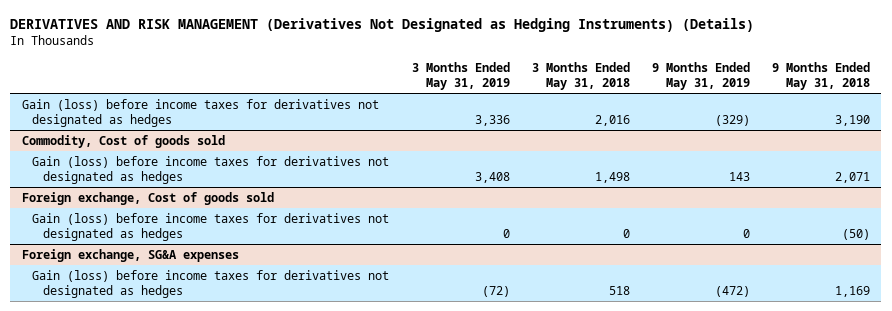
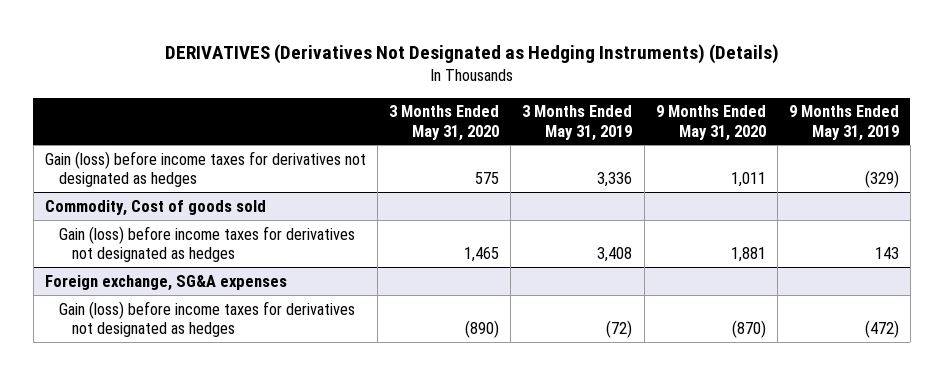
[10,17,755,32] DERIVATIVES AND RISK MANAGEMENT (Derivatives Not Designated as Hedging Instruments) (Details) -> [164,44,779,65] DERIVATIVES (Derivatives Not Designated as Hedging Instruments) (Details)
[531,61,630,90] 3 Months Ended May 31, 2018 -> none
[772,61,871,90] 9 Months Ended May 31, 2018 -> none
none -> [389,105,500,141] 3 Months Ended May 31, 2020
none -> [655,105,766,141] 9 Months Ended May 31, 2020
[21,191,274,205] Foreign exchange, Cost of goods sold -> none
[32,212,390,242] Gain (loss) before income taxes for derivatives not designated as hedges -> none

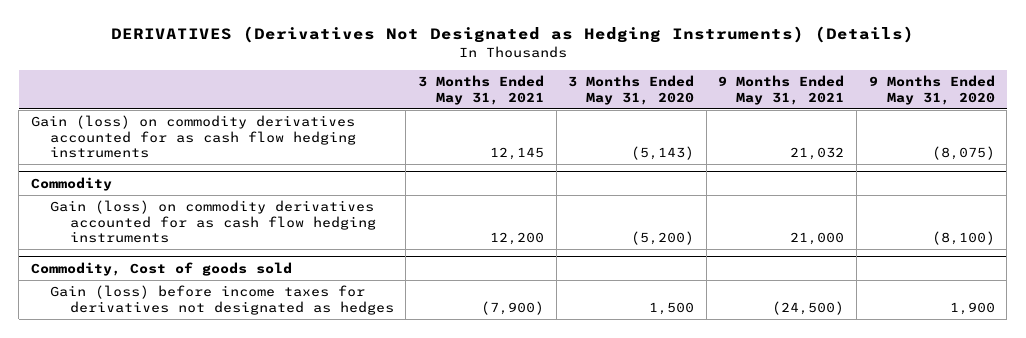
[522,105,633,141] 3 Months Ended May 31, 2019 -> none
[788,105,899,141] 9 Months Ended May 31, 2019 -> none
none -> [417,75,544,105] 3 Months Ended May 31, 2021
none -> [718,75,845,105] 9 Months Ended May 31, 2021
[45,150,367,187] Gain (loss) before income taxes for derivatives not designated as hedges -> none
none -> [30,115,357,159] Gain (loss) on commodity derivatives accounted for as cash flow hedging instruments
none -> [30,177,112,192] Commodity
none -> [50,200,376,244] Gain (loss) on commodity derivatives accounted for as cash flow hedging instruments
[45,274,288,291] Foreign exchange, SG&A expenses -> none
[58,300,355,337] Gain (loss) before income taxes for derivatives not designated as hedges -> none
[464,246,500,262] 1,465 -> [649,301,695,315] 1,500
[730,246,766,262] 1,881 -> [949,301,995,315] 1,900

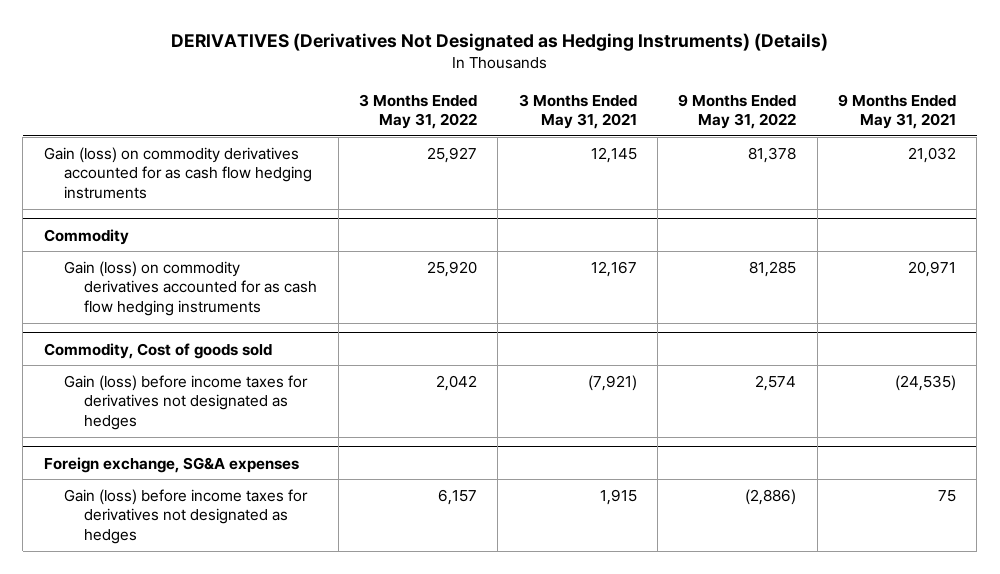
[568,75,695,105] 3 Months Ended May 31, 2020 -> none
[868,75,995,105] 9 Months Ended May 31, 2020 -> none
none -> [359,93,478,130] 3 Months Ended May 31, 2022
none -> [678,93,797,130] 9 Months Ended May 31, 2022
[489,232,544,246] 12,200 -> [590,260,637,277] 12,167
[790,232,845,246] 21,000 -> [908,260,957,277] 20,971
[480,300,544,315] (7,900) -> [587,374,637,391] (7,921)
[772,300,845,315] (24,500) -> [895,374,957,391] (24,535)
none -> [43,456,299,473] Foreign exchange, SG&A expenses
none -> [64,488,309,545] Gain (loss) before income taxes for derivatives not designated as hedges

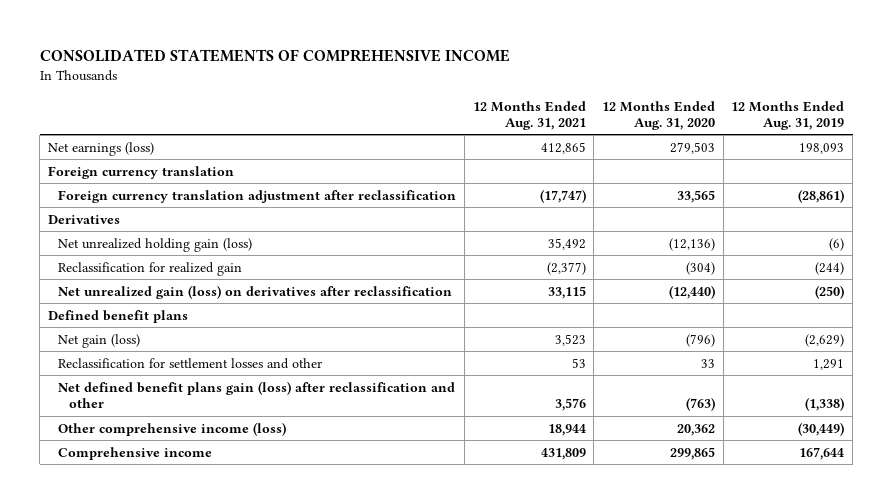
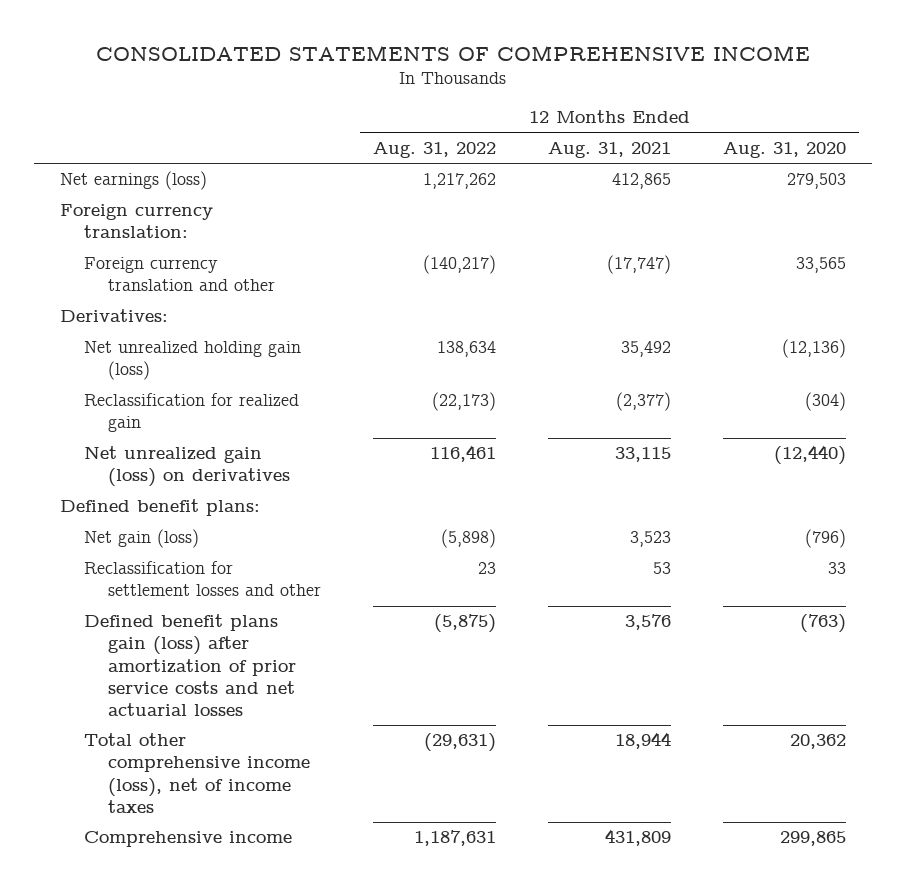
[731,100,845,130] 12 Months Ended Aug. 31, 2019 -> none
none -> [373,142,497,159] Aug. 31, 2022
[48,165,235,179] Foreign currency translation -> [59,204,213,239] Foreign currency translation:
[58,189,457,203] Foreign currency translation adjustment after reclassification -> [83,257,276,292] Foreign currency translation and other
[48,214,121,224] Derivatives -> [59,309,168,323] Derivatives:
[58,284,453,299] Net unrealized gain (loss) on derivatives after reclassification -> [83,446,291,488] Net unrealized gain (loss) on derivatives
[48,309,189,323] Defined benefit plans -> [59,499,260,517] Defined benefit plans:
[58,380,456,408] Net defined benefit plans gain (loss) after reclassification and other -> [83,614,297,716] Defined benefit plans gain (loss) after amortization of prior service costs and net actuarial losses
[58,421,287,436] Other comprehensive income (loss) -> [83,733,311,813] Total other comprehensive income (loss), net of income taxes

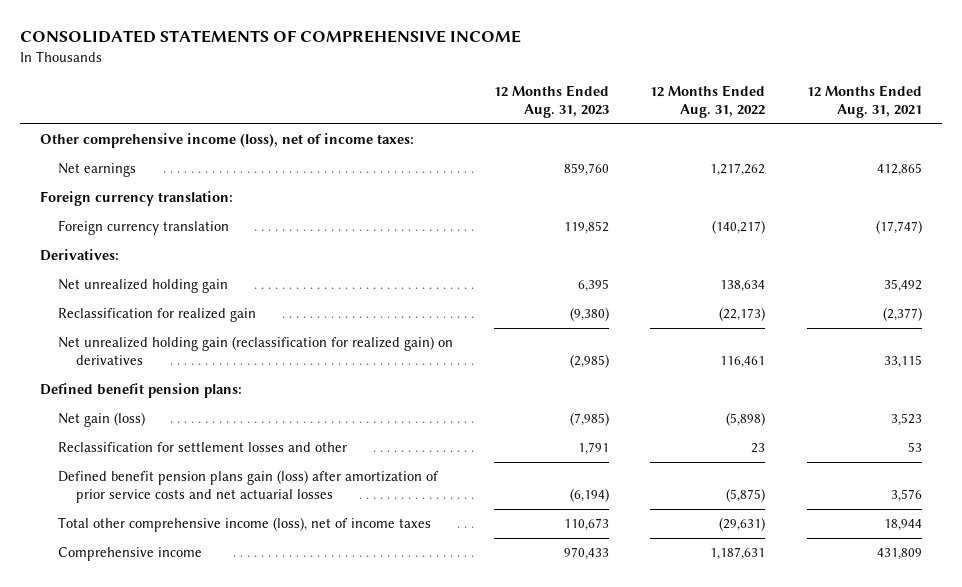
[722,142,846,159] Aug. 31, 2020 -> none
none -> [494,84,610,118] 12 Months Ended Aug. 31, 2023
none -> [40,133,415,149] Other comprehensive income (loss), net of income taxes:
[59,171,207,191] Net earnings (loss) -> [57,163,136,178] Net earnings
[83,257,276,292] Foreign currency translation and other -> [57,220,229,236] Foreign currency translation
[83,341,301,381] Net unrealized holding gain (loss) -> [57,279,228,294] Net unrealized holding gain
[83,446,291,488] Net unrealized gain (loss) on derivatives -> [57,336,453,366] Net unrealized holding gain (reclassification for realized gain) on derivatives
[59,499,260,517] Defined benefit plans: -> [40,383,243,399] Defined benefit pension plans:
[83,614,297,716] Defined benefit plans gain (loss) after amortization of prior service costs and net actuarial losses -> [57,470,439,504] Defined benefit pension plans gain (loss) after amortization of prior service costs and net actuarial losses

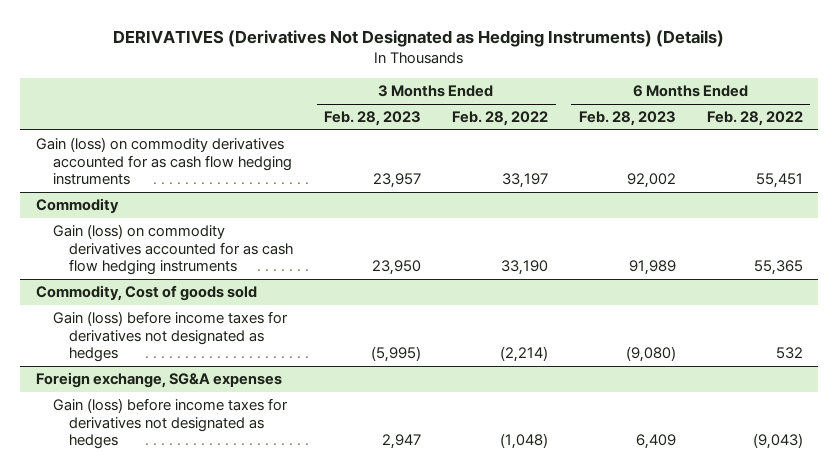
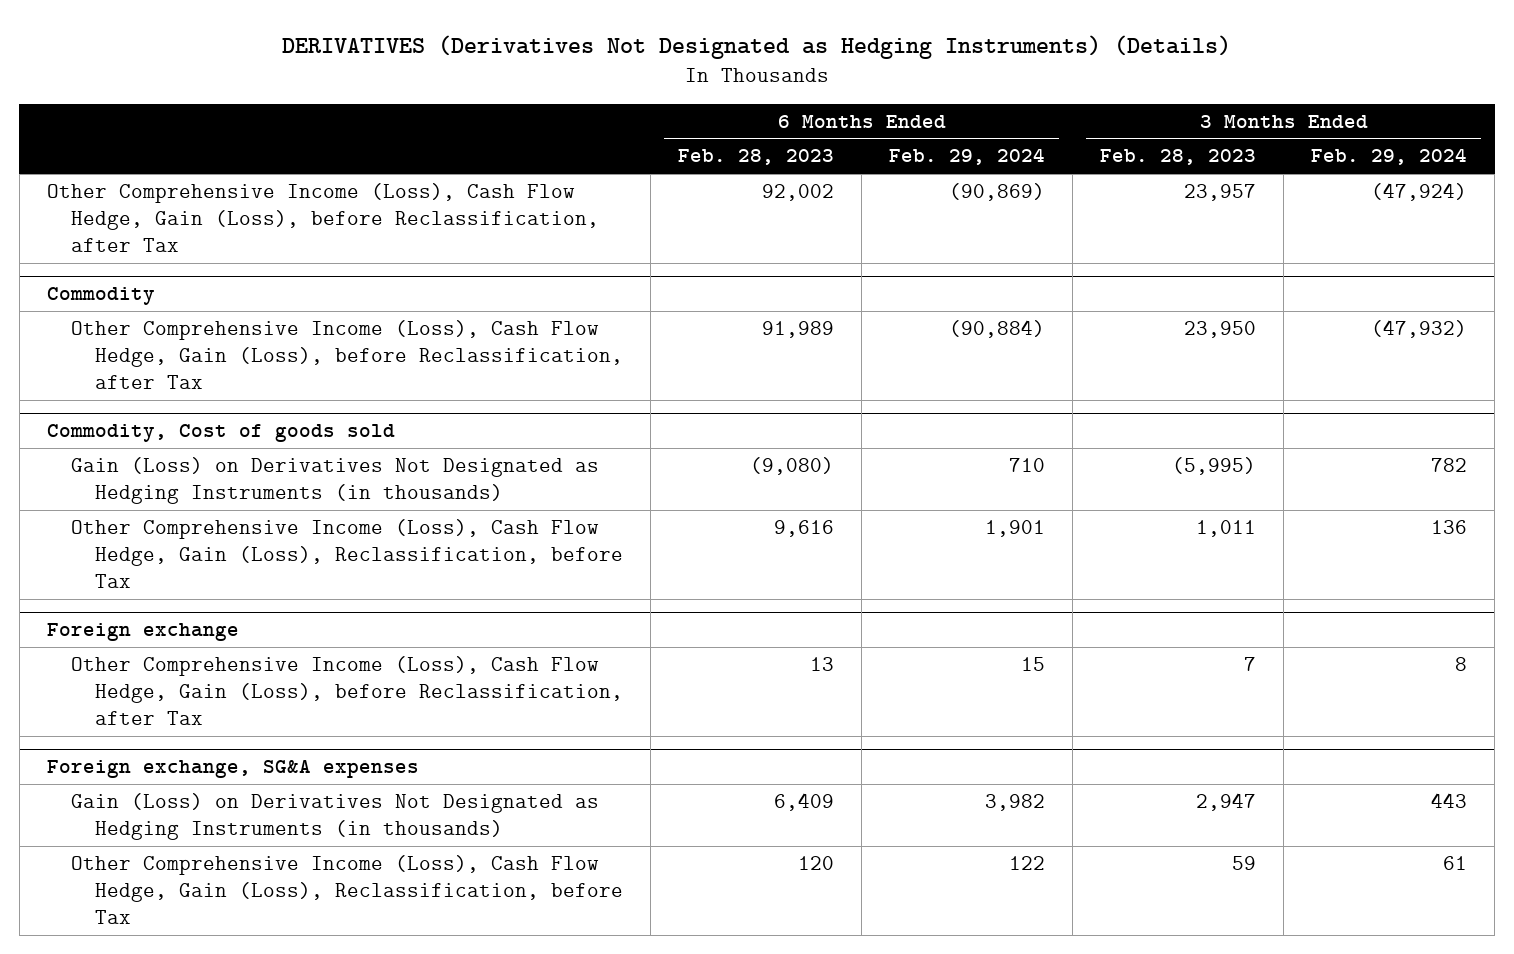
[451,111,548,127] Feb. 28, 2022 -> none
[706,111,803,127] Feb. 28, 2022 -> none
none -> [889,148,1046,166] Feb. 29, 2024
none -> [1311,148,1468,166] Feb. 29, 2024
[35,137,292,186] Gain (loss) on commodity derivatives accounted for as cash flow hedging instruments -> [46,182,599,252] Other Comprehensive Income (Loss), Cash Flow Hedge, Gain (Loss), before Reclassification, after Tax
[52,224,294,276] Gain (loss) on commodity derivatives accounted for as cash flow hedging instruments -> [70,319,623,389] Other Comprehensive Income (Loss), Cash Flow Hedge, Gain (Loss), before Reclassification, after Tax
[52,311,288,363] Gain (loss) before income taxes for derivatives not designated as hedges -> [70,456,599,504] Gain (Loss) on Derivatives Not Designated as Hedging Instruments (in thousands)
none -> [70,518,623,588] Other Comprehensive Income (Loss), Cash Flow Hedge, Gain (Loss), Reclassification, before Tax
none -> [46,623,239,642] Foreign exchange
none -> [70,655,623,725] Other Comprehensive Income (Loss), Cash Flow Hedge, Gain (Loss), before Reclassification, after Tax
[52,398,288,450] Gain (loss) before income taxes for derivatives not designated as hedges -> [70,792,599,840] Gain (Loss) on Derivatives Not Designated as Hedging Instruments (in thousands)
none -> [70,854,623,924] Other Comprehensive Income (Loss), Cash Flow Hedge, Gain (Loss), Reclassification, before Tax

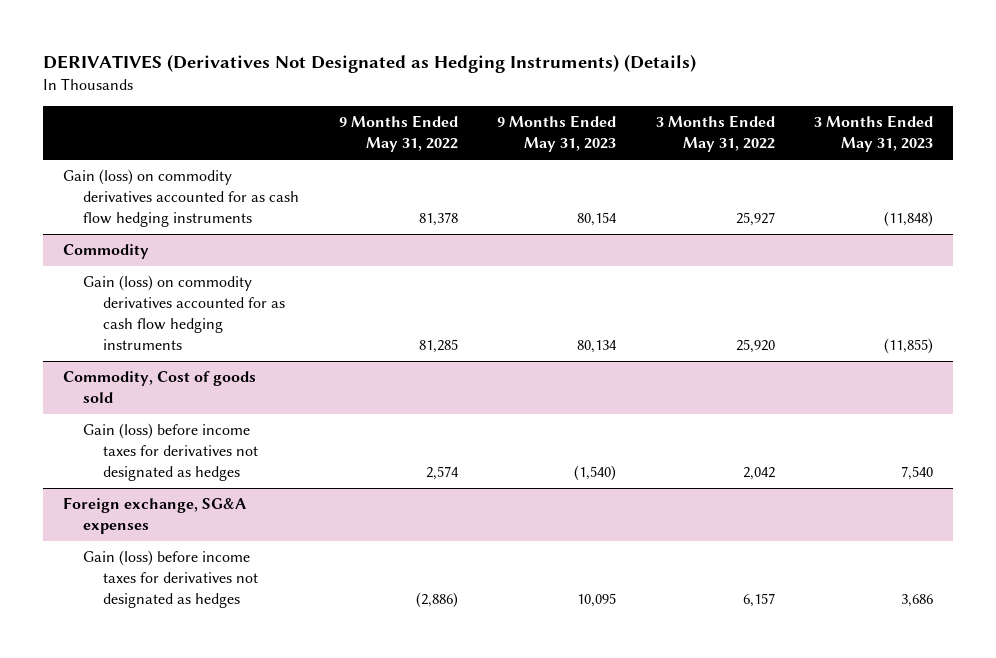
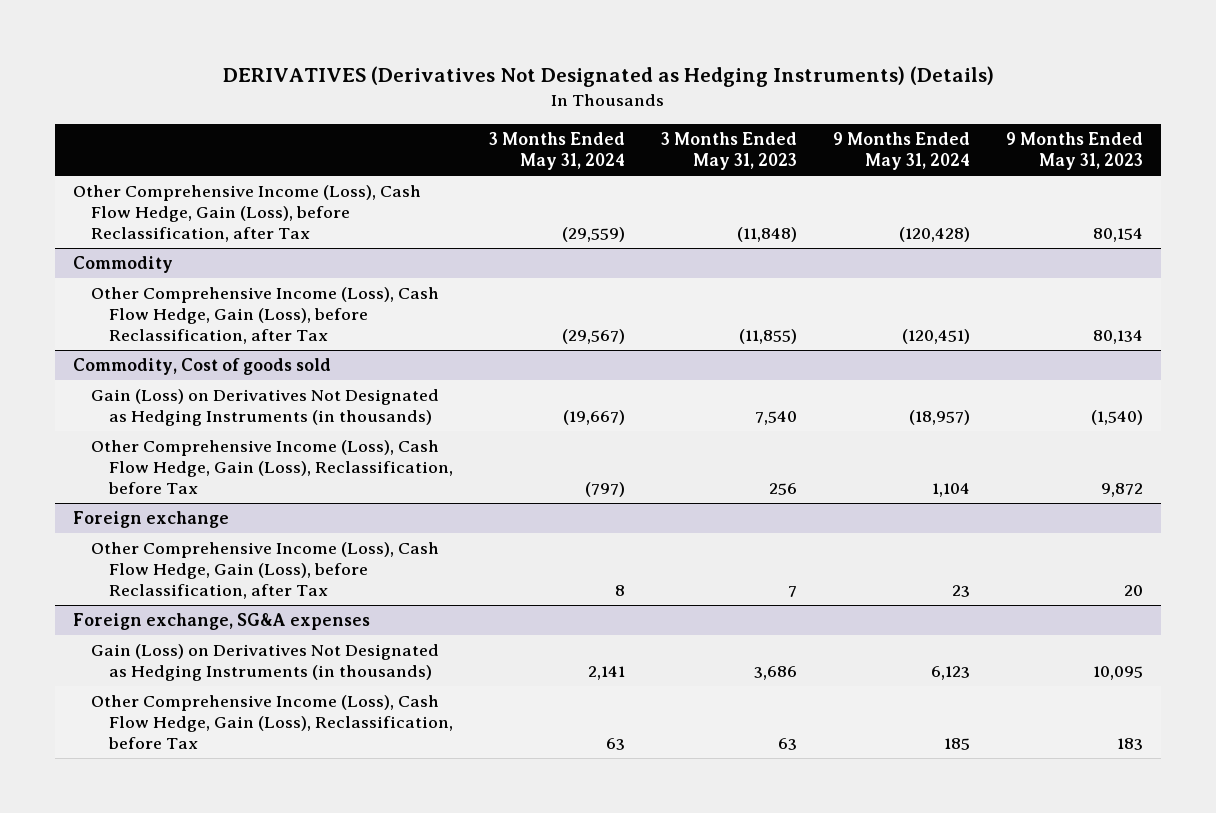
[338,115,458,153] 9 Months Ended May 31, 2022 -> none
[655,115,775,153] 3 Months Ended May 31, 2022 -> none
none -> [488,132,625,171] 3 Months Ended May 31, 2024
none -> [833,132,971,171] 9 Months Ended May 31, 2024
[62,169,299,228] Gain (loss) on commodity derivatives accounted for as cash flow hedging instruments -> [72,185,421,242] Other Comprehensive Income (Loss), Cash Flow Hedge, Gain (Loss), before Reclassification, after Tax
[82,275,286,351] Gain (loss) on commodity derivatives accounted for as cash flow hedging instruments -> [90,287,439,344] Other Comprehensive Income (Loss), Cash Flow Hedge, Gain (Loss), before Reclassification, after Tax
[82,423,259,482] Gain (loss) before income taxes for derivatives not designated as hedges -> [90,389,439,427] Gain (Loss) on Derivatives Not Designated as Hedging Instruments (in thousands)
none -> [90,440,453,494] Other Comprehensive Income (Loss), Cash Flow Hedge, Gain (Loss), Reclassification, before Tax
none -> [72,511,229,529] Foreign exchange
none -> [90,542,439,599] Other Comprehensive Income (Loss), Cash Flow Hedge, Gain (Loss), before Reclassification, after Tax
[82,550,259,609] Gain (loss) before income taxes for derivatives not designated as hedges -> [90,644,439,682] Gain (Loss) on Derivatives Not Designated as Hedging Instruments (in thousands)
none -> [90,695,453,749] Other Comprehensive Income (Loss), Cash Flow Hedge, Gain (Loss), Reclassification, before Tax

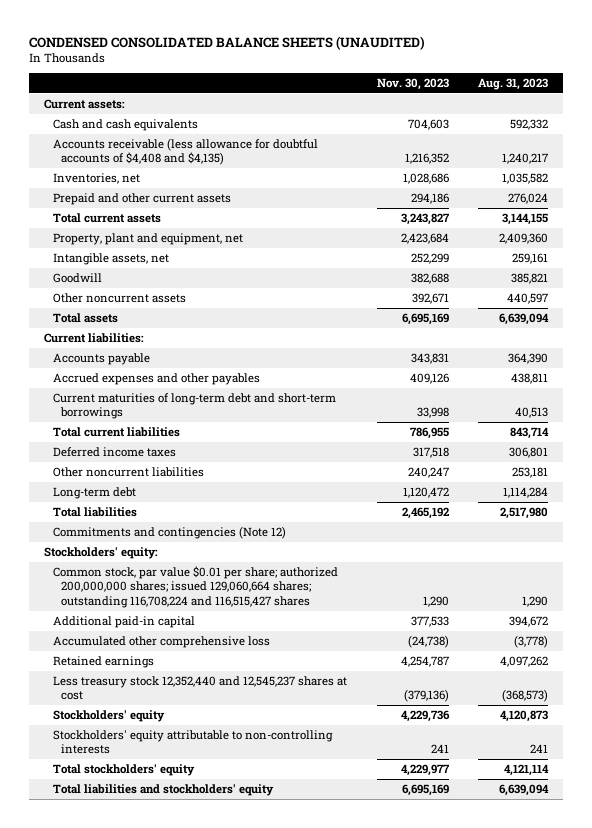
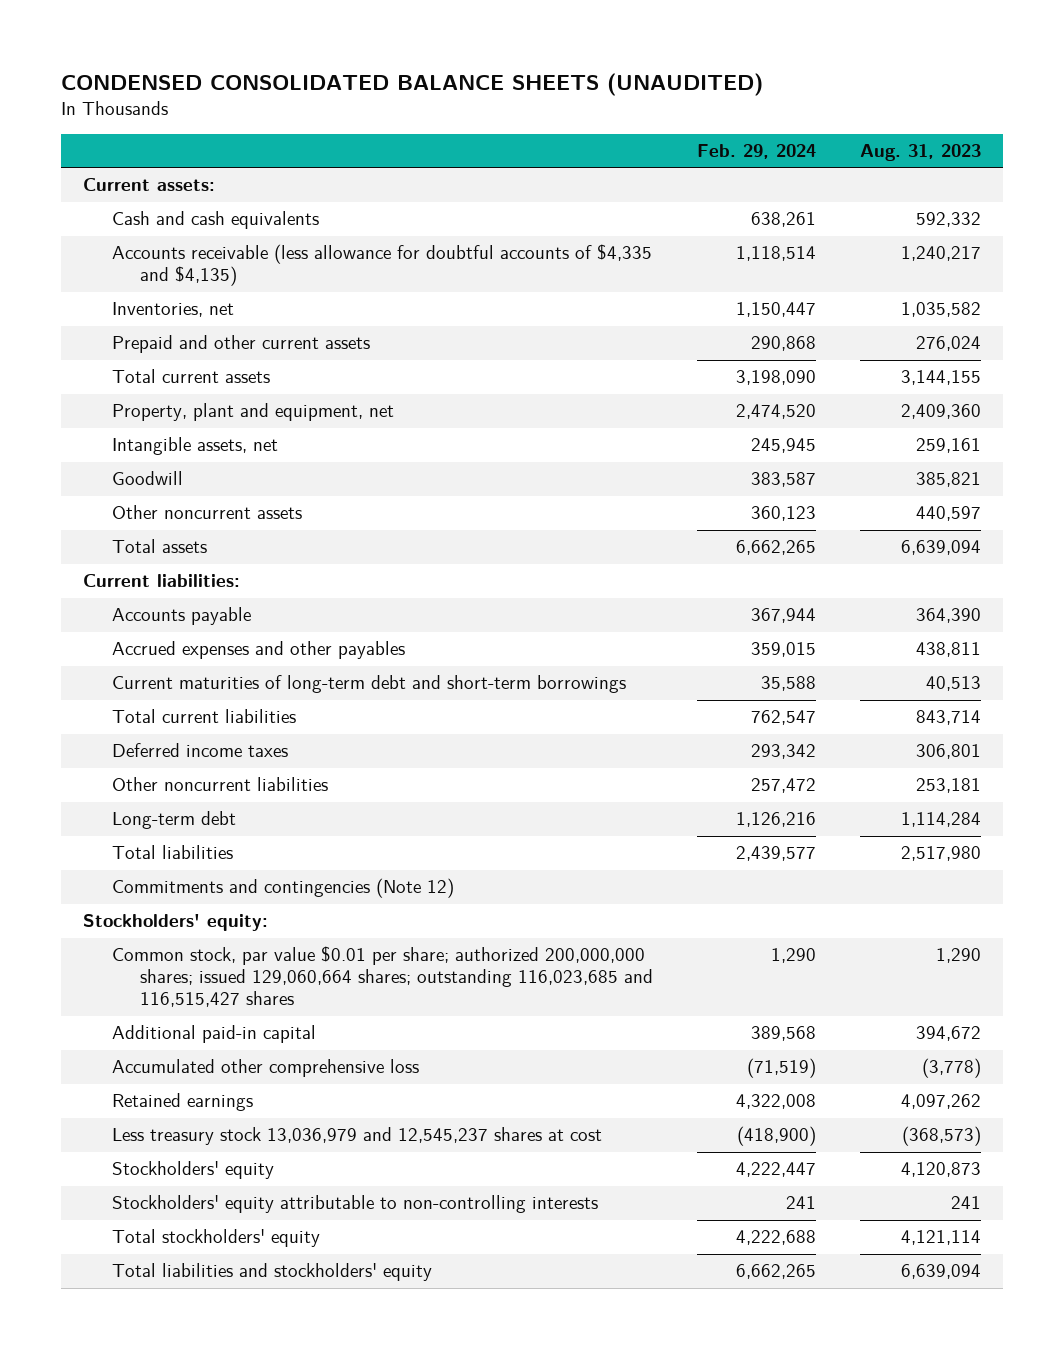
[376,78,449,91] Nov. 30, 2023 -> none
none -> [697,144,817,160] Feb. 29, 2024
[52,137,318,166] Accounts receivable (less allowance for doubtful accounts of $4,408 and $4,135) -> [111,244,652,287] Accounts receivable (less allowance for doubtful accounts of $4,335 and $4,135)
[52,565,338,608] Common stock, par value $0.01 per share; authorized 200,000,000 shares; issued 129,060,664 shares; outstanding 116,708,224 and 116,515,427 shares -> [111,946,654,1008] Common stock, par value $0.01 per share; authorized 200,000,000 shares; issued 129,060,664 shares; outstanding 116,023,685 and 116,515,427 shares
[52,675,347,701] Less treasury stock 12,352,440 and 12,545,237 shares at cost -> [111,1127,602,1146] Less treasury stock 13,036,979 and 12,545,237 shares at cost

